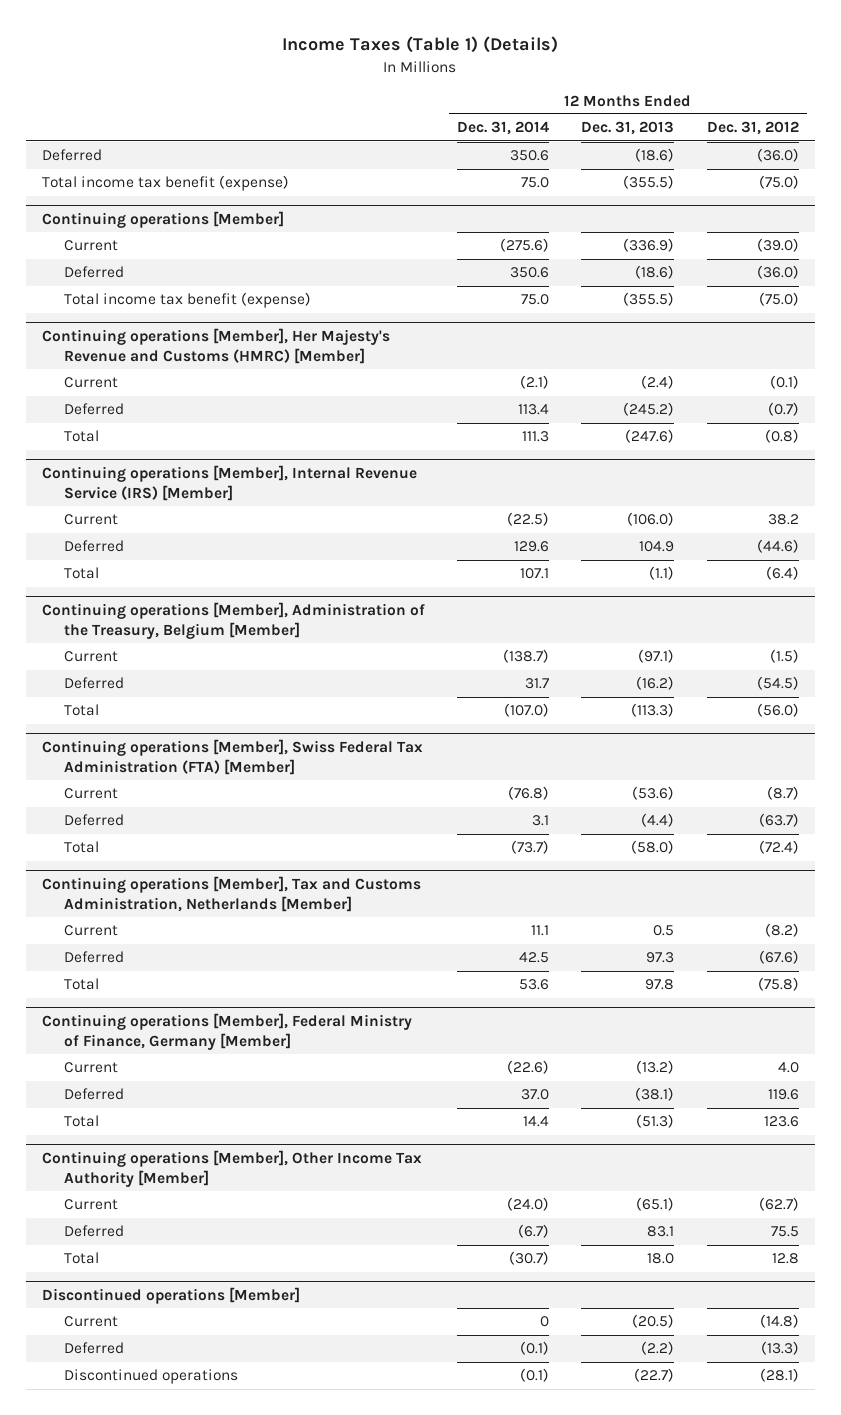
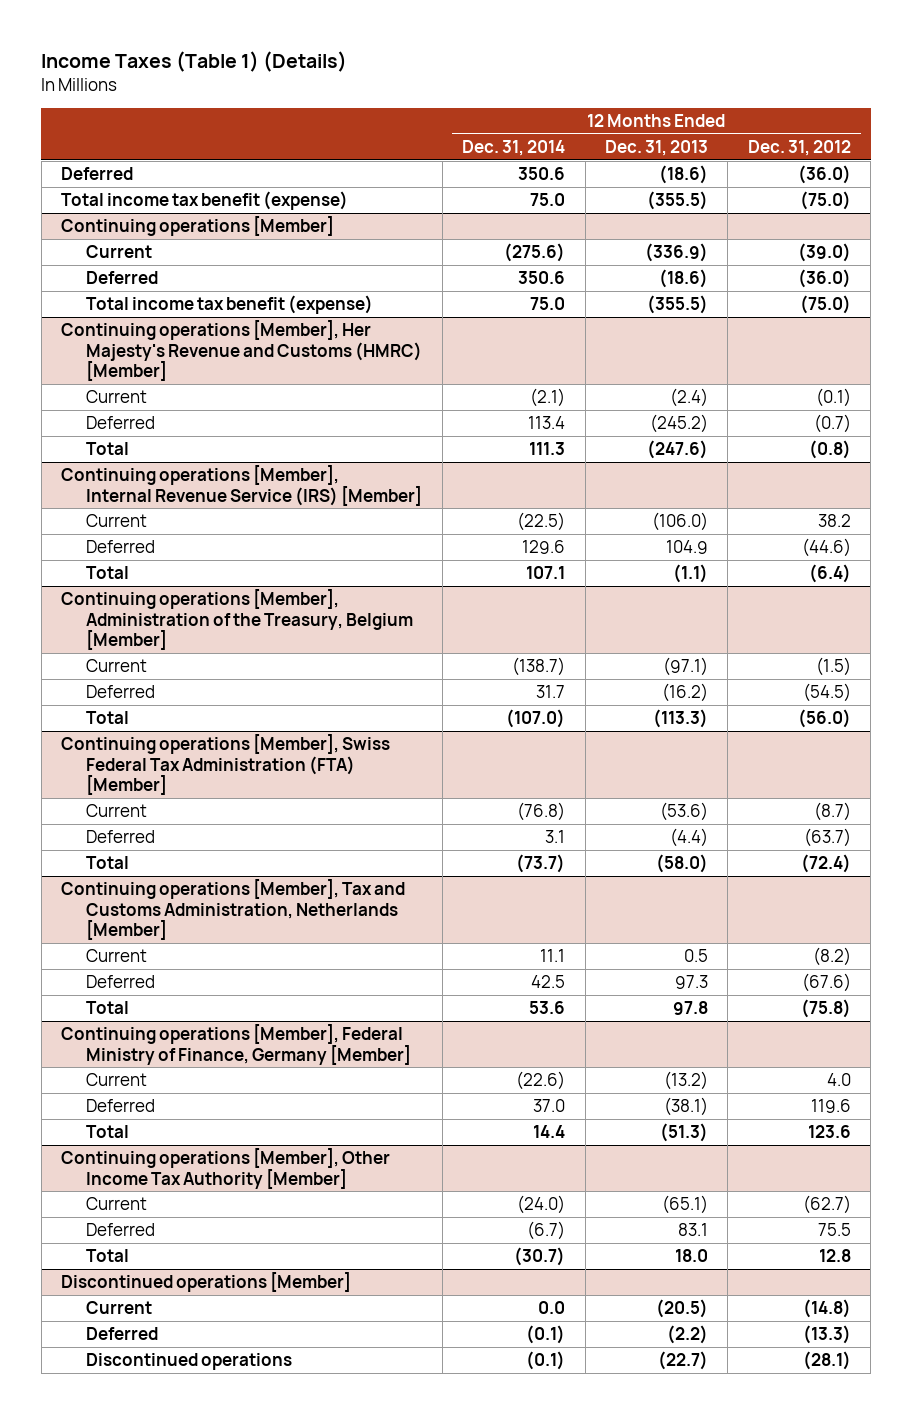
[540,1316,550,1328] 0 -> [538,1301,566,1315] 0.0

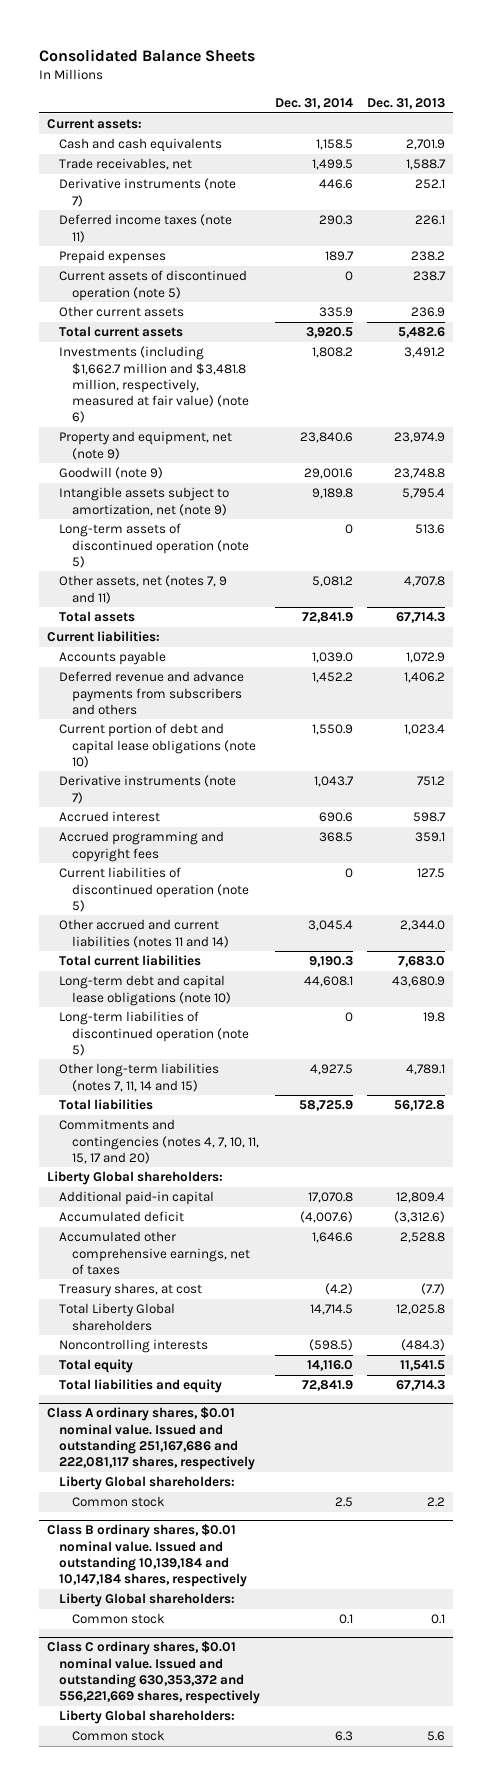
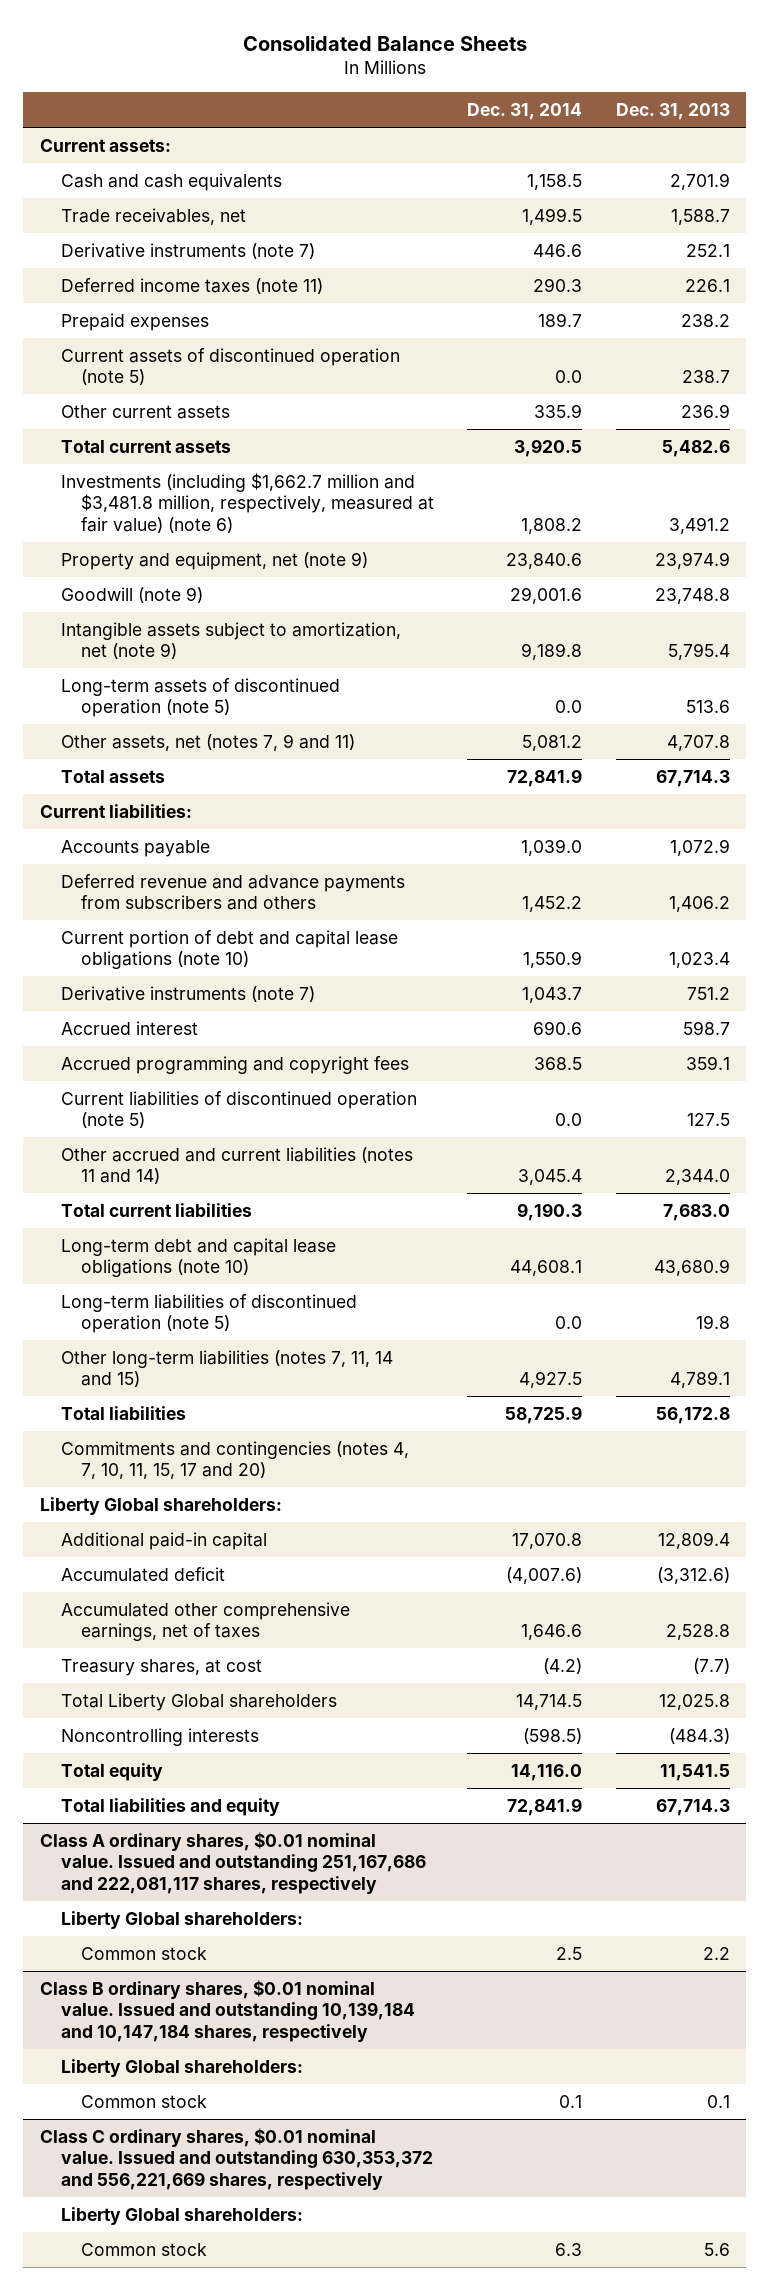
[344,271,353,282] 0 -> [555,370,583,384] 0.0
[344,524,353,535] 0 -> [555,700,583,714] 0.0
[344,868,353,879] 0 -> [555,1113,583,1127] 0.0
[344,1012,353,1023] 0 -> [555,1316,583,1330] 0.0

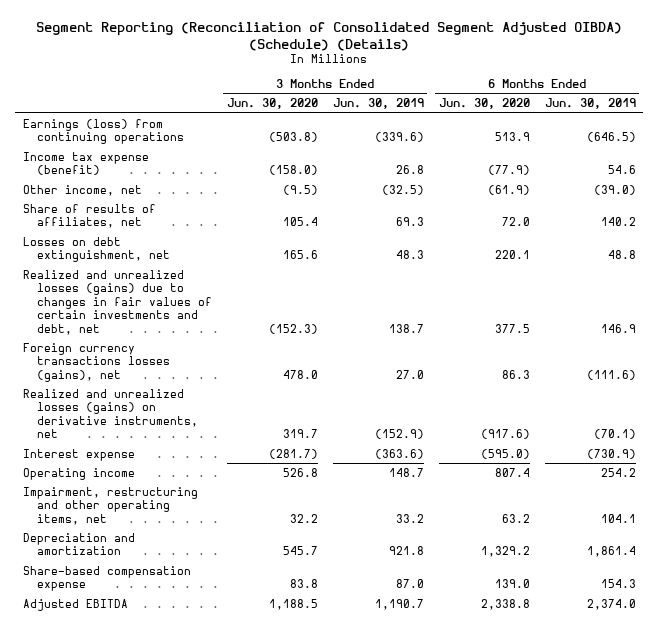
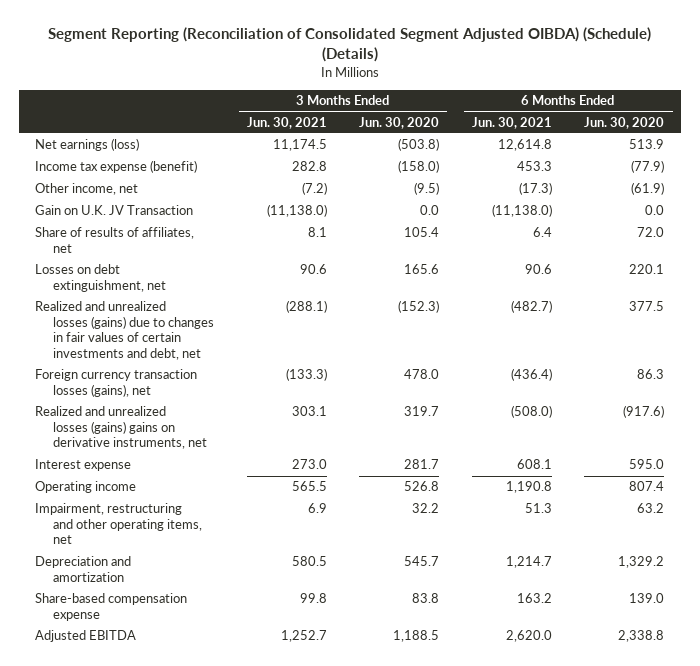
[332,98,424,110] Jun. 30, 2019 -> none
[544,98,636,110] Jun. 30, 2019 -> none
none -> [246,116,327,129] Jun. 30, 2021
none -> [471,116,552,129] Jun. 30, 2021
[22,118,184,145] Earnings (loss) from continuing operations -> [35,138,140,152] Net earnings (loss)
none -> [35,205,194,216] Gain on U.K. JV Transaction
[22,342,170,382] Foreign currency transactions losses (gains), net -> [35,369,198,397] Foreign currency transaction losses (gains), net
[22,388,198,439] Realized and unrealized losses (gains) on derivative instruments, net -> [35,406,208,450] Realized and unrealized losses (gains) gains on derivative instruments, net
[268,448,318,459] (281.7) -> [404,459,440,470] 281.7
[480,448,530,459] (595.0) -> [629,459,665,470] 595.0

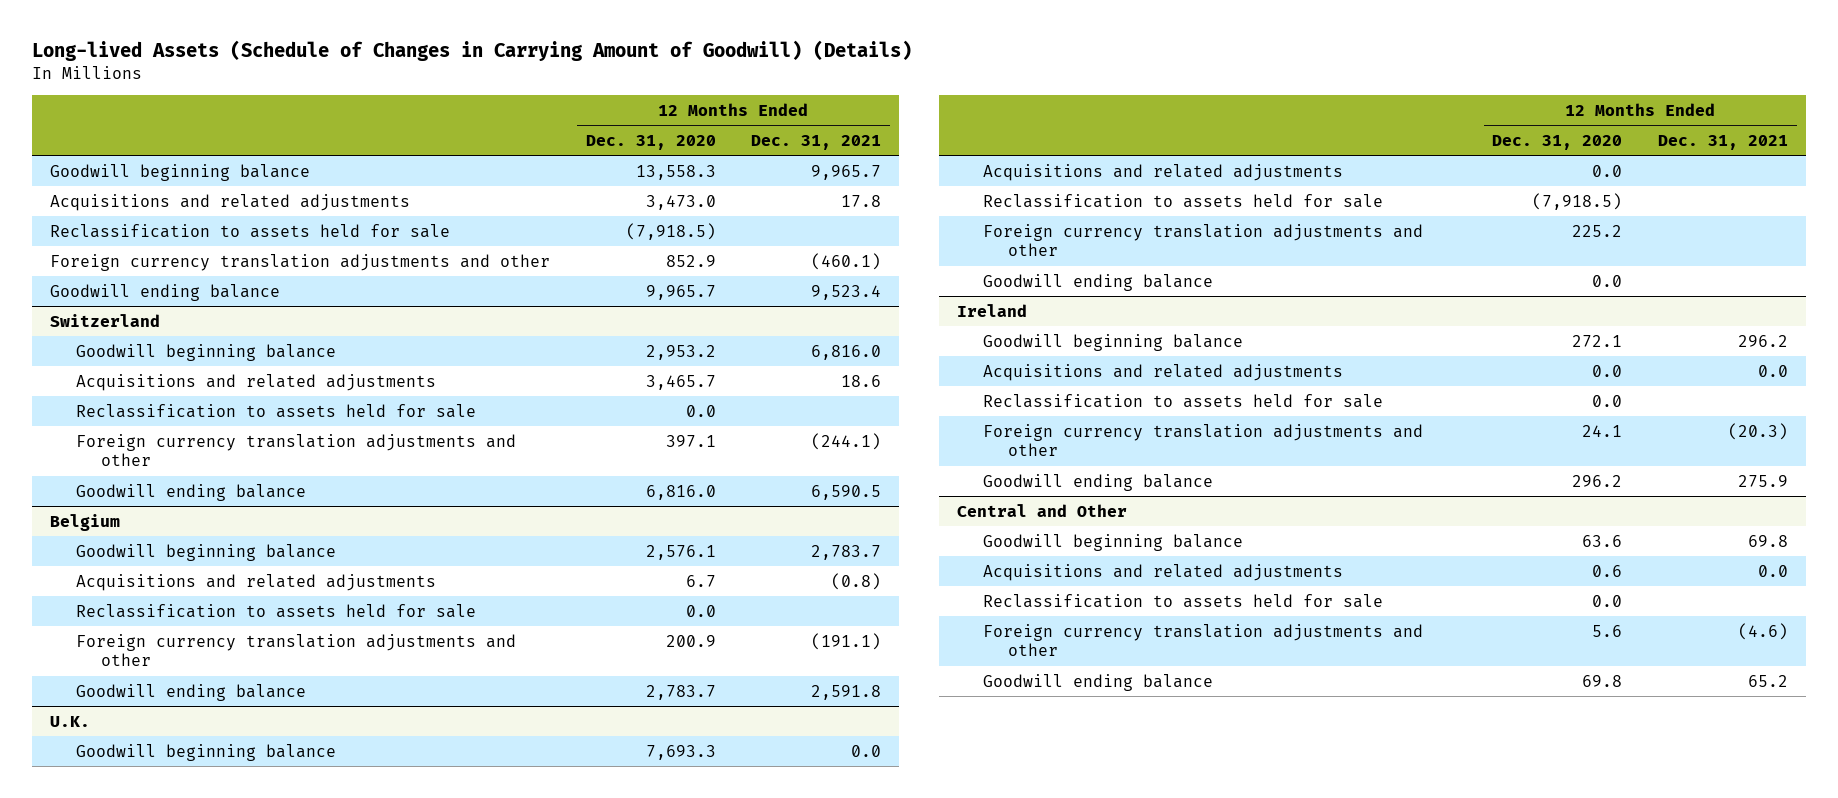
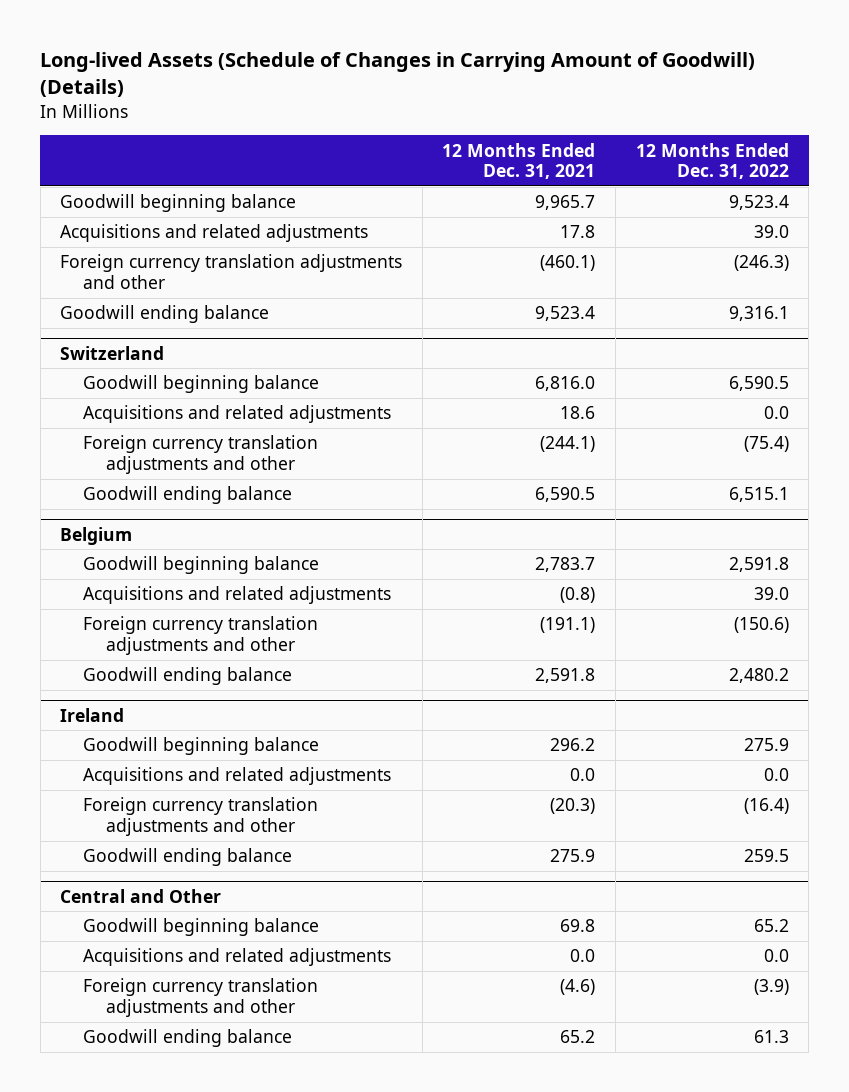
[585,134,716,150] Dec. 31, 2020 -> none
none -> [635,142,789,179] 12 Months Ended Dec. 31, 2022
[50,223,451,238] Reclassification to assets held for sale -> none
[75,403,476,418] Reclassification to assets held for sale -> none
[75,603,476,618] Reclassification to assets held for sale -> none
[50,715,91,727] U.K. -> none
[75,743,336,761] Goodwill beginning balance -> none
[982,163,1343,181] Acquisitions and related adjustments -> none
[982,193,1383,208] Reclassification to assets held for sale -> none
[982,223,1423,257] Foreign currency translation adjustments and other -> none
[982,273,1213,291] Goodwill ending balance -> none
[982,393,1383,408] Reclassification to assets held for sale -> none
[982,593,1383,608] Reclassification to assets held for sale -> none

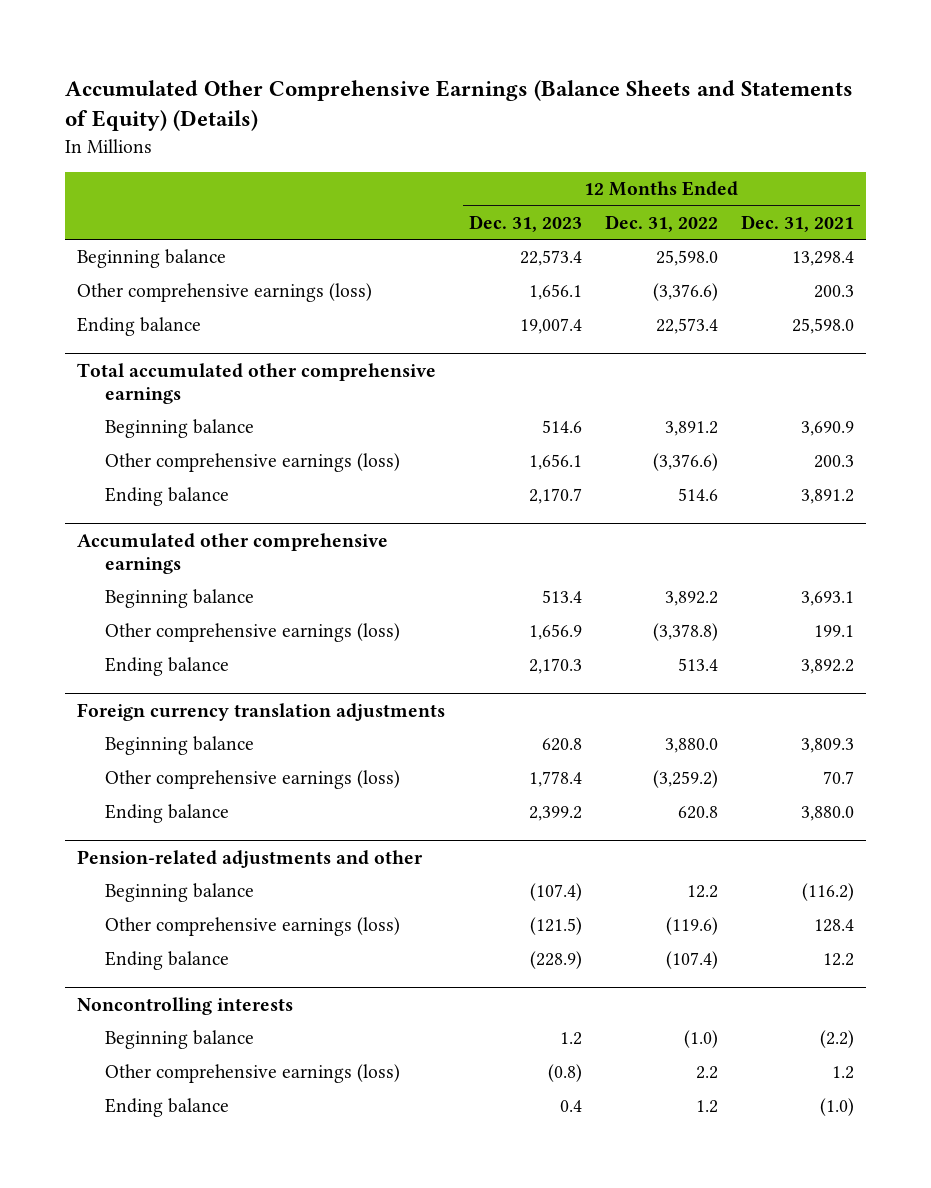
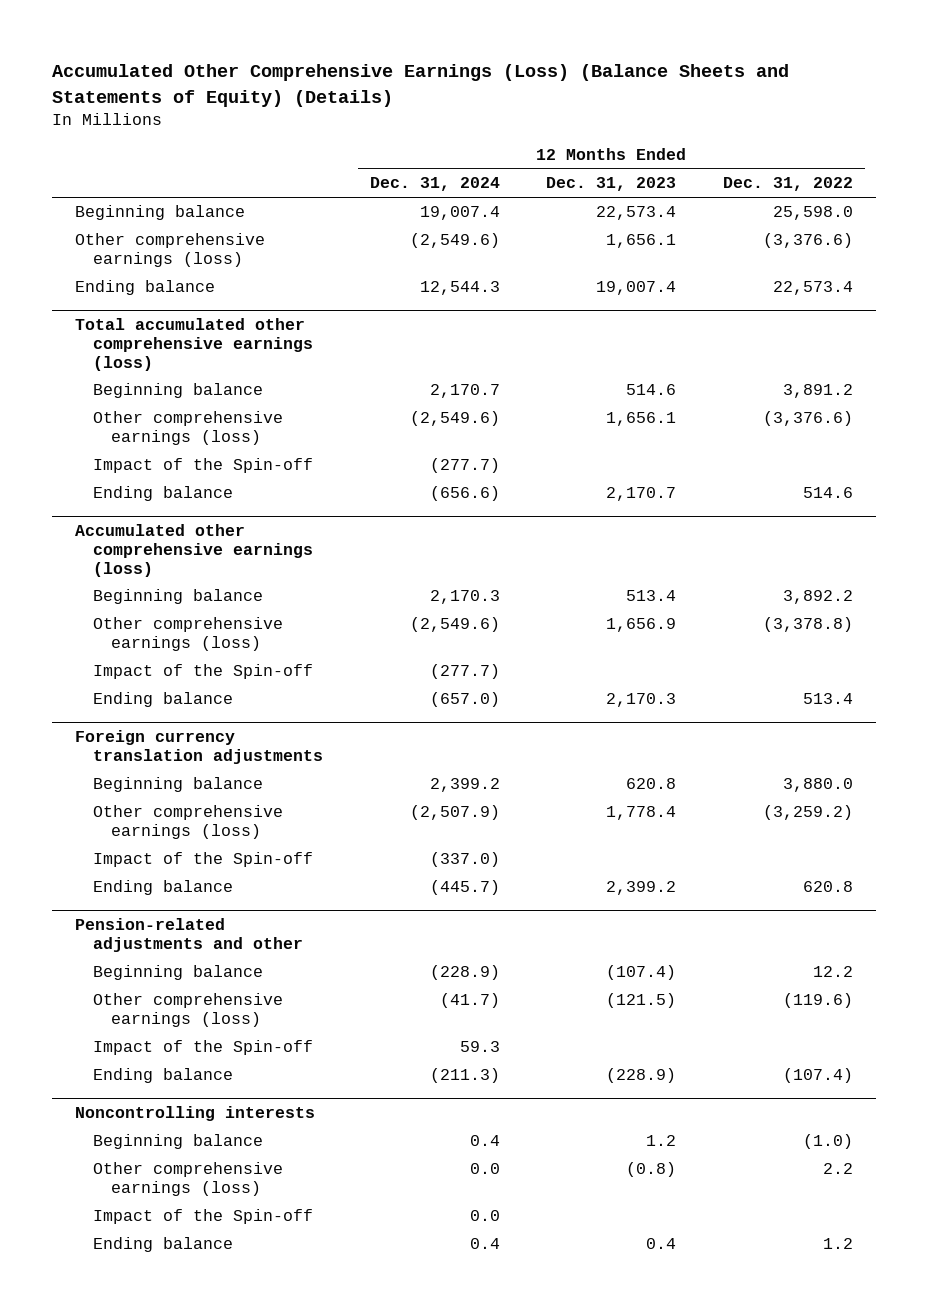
[65,79,854,132] Accumulated Other Comprehensive Earnings (Balance Sheets and Statements of Equity) (Details) -> [52,64,790,107] Accumulated Other Comprehensive Earnings (Loss) (Balance Sheets and Statements of Equity) (Details)
[741,214,855,232] Dec. 31, 2021 -> none
none -> [369,177,500,192] Dec. 31, 2024
[77,362,437,404] Total accumulated other comprehensive earnings -> [75,317,314,371] Total accumulated other comprehensive earnings (loss)
none -> [93,458,314,474] Impact of the Spin-off
[77,532,389,574] Accumulated other comprehensive earnings -> [75,523,314,577] Accumulated other comprehensive earnings (loss)
none -> [93,664,314,680] Impact of the Spin-off
none -> [93,852,314,868] Impact of the Spin-off
none -> [93,1040,314,1056] Impact of the Spin-off
none -> [93,1209,314,1225] Impact of the Spin-off

